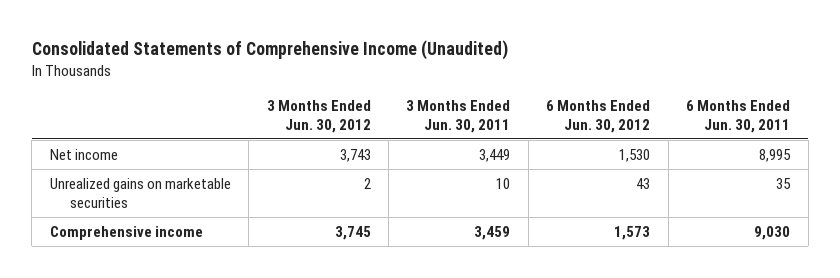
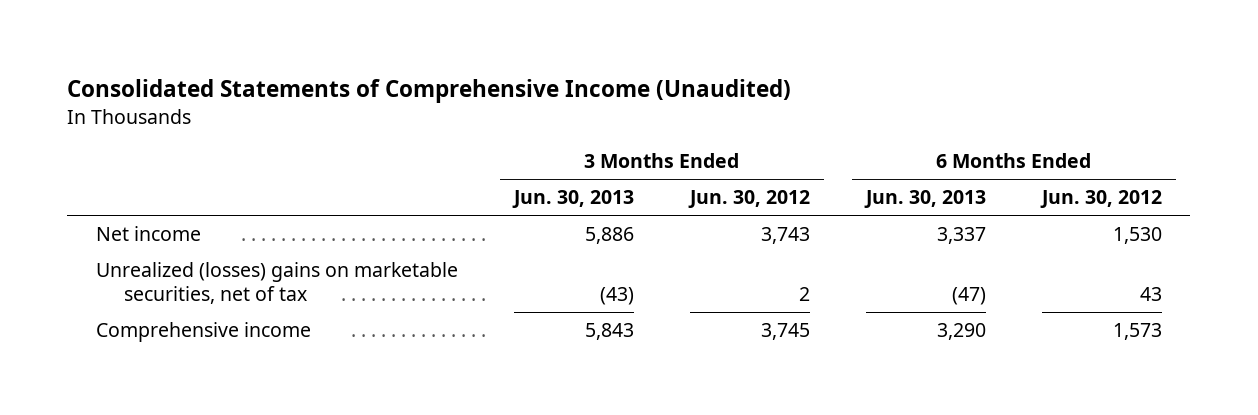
[406,99,511,133] 3 Months Ended Jun. 30, 2011 -> none
[686,99,791,133] 6 Months Ended Jun. 30, 2011 -> none
none -> [511,190,634,209] Jun. 30, 2013
none -> [864,190,987,209] Jun. 30, 2013
[49,177,231,208] Unrealized gains on marketable securities -> [95,262,458,305] Unrealized (losses) gains on marketable securities, net of tax

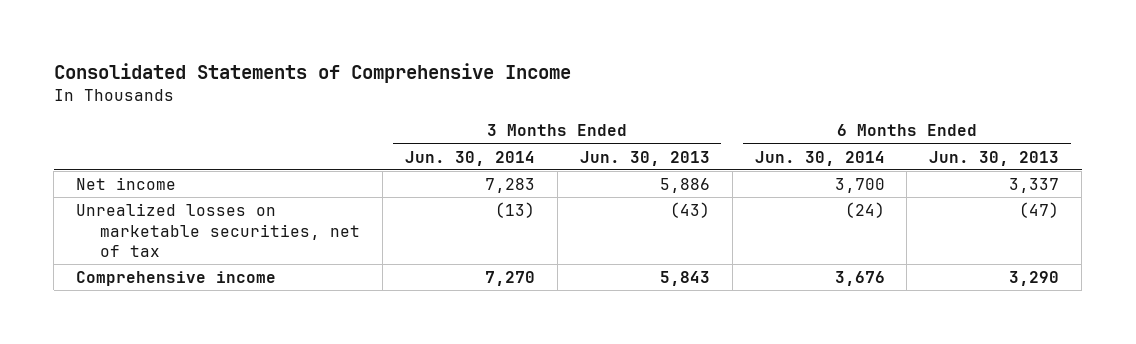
[67,79,792,104] Consolidated Statements of Comprehensive Income (Unaudited) -> [53,62,571,83] Consolidated Statements of Comprehensive Income
[687,190,810,209] Jun. 30, 2012 -> none
[1040,190,1163,209] Jun. 30, 2012 -> none
none -> [404,150,535,166] Jun. 30, 2014
none -> [754,150,885,166] Jun. 30, 2014
[95,262,458,305] Unrealized (losses) gains on marketable securities, net of tax -> [76,203,360,257] Unrealized losses on marketable securities, net of tax

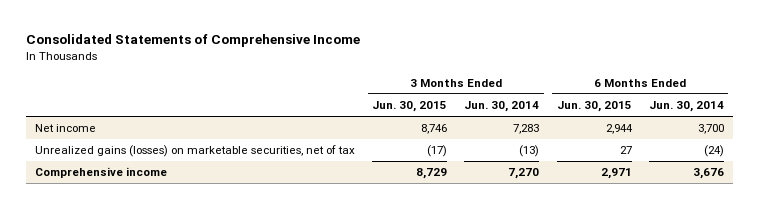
[579,150,710,166] Jun. 30, 2013 -> none
[929,150,1060,166] Jun. 30, 2013 -> none
none -> [372,101,448,113] Jun. 30, 2015
none -> [556,101,632,113] Jun. 30, 2015
[76,203,360,257] Unrealized losses on marketable securities, net of tax -> [34,145,355,158] Unrealized gains (losses) on marketable securities, net of tax

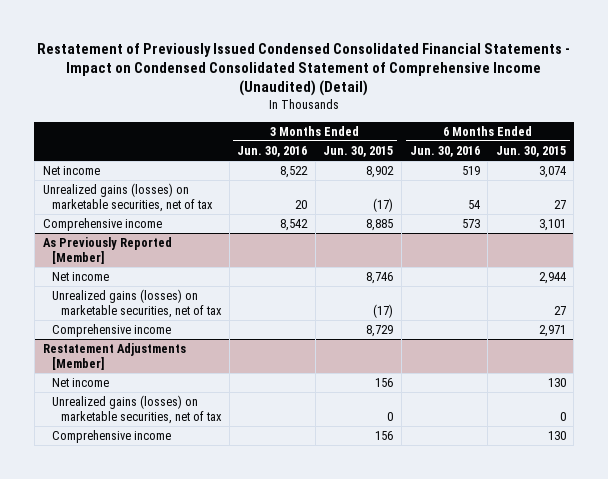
[26,34,361,48] Consolidated Statements of Comprehensive Income -> [37,42,571,97] Restatement of Previously Issued Condensed Consolidated Financial Statements - Impact on Condensed Consolidated Statement of Comprehensive Income (Unaudited) (Detail)
[464,101,540,113] Jun. 30, 2014 -> none
[649,101,725,113] Jun. 30, 2014 -> none
none -> [237,145,308,157] Jun. 30, 2016
none -> [409,145,480,157] Jun. 30, 2016
none -> [42,166,100,176] Net income
none -> [42,183,213,212] Unrealized gains (losses) on marketable securities, net of tax
none -> [42,218,162,232] Comprehensive income
none -> [42,237,172,264] As Previously Reported [Member]
none -> [42,343,186,370] Restatement Adjustments [Member]
none -> [51,378,109,388] Net income
none -> [51,395,223,424] Unrealized gains (losses) on marketable securities, net of tax
none -> [51,430,171,444] Comprehensive income

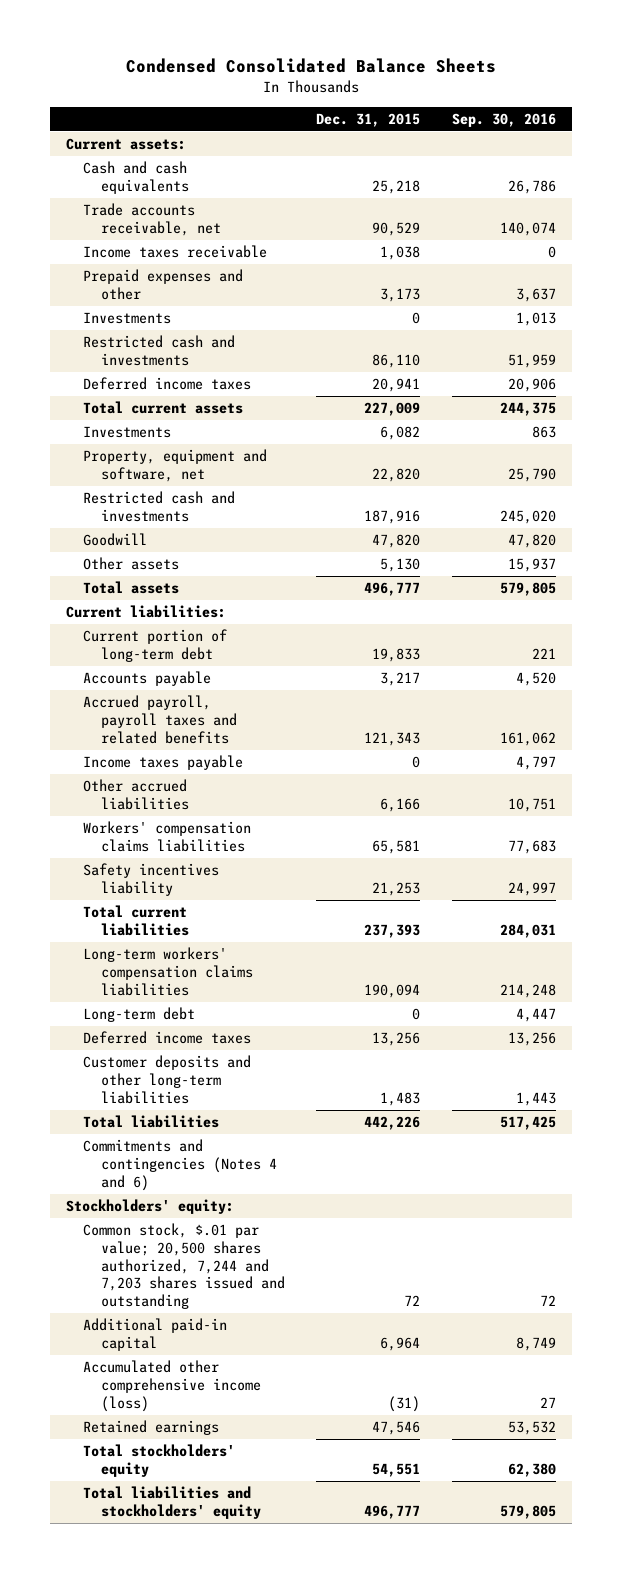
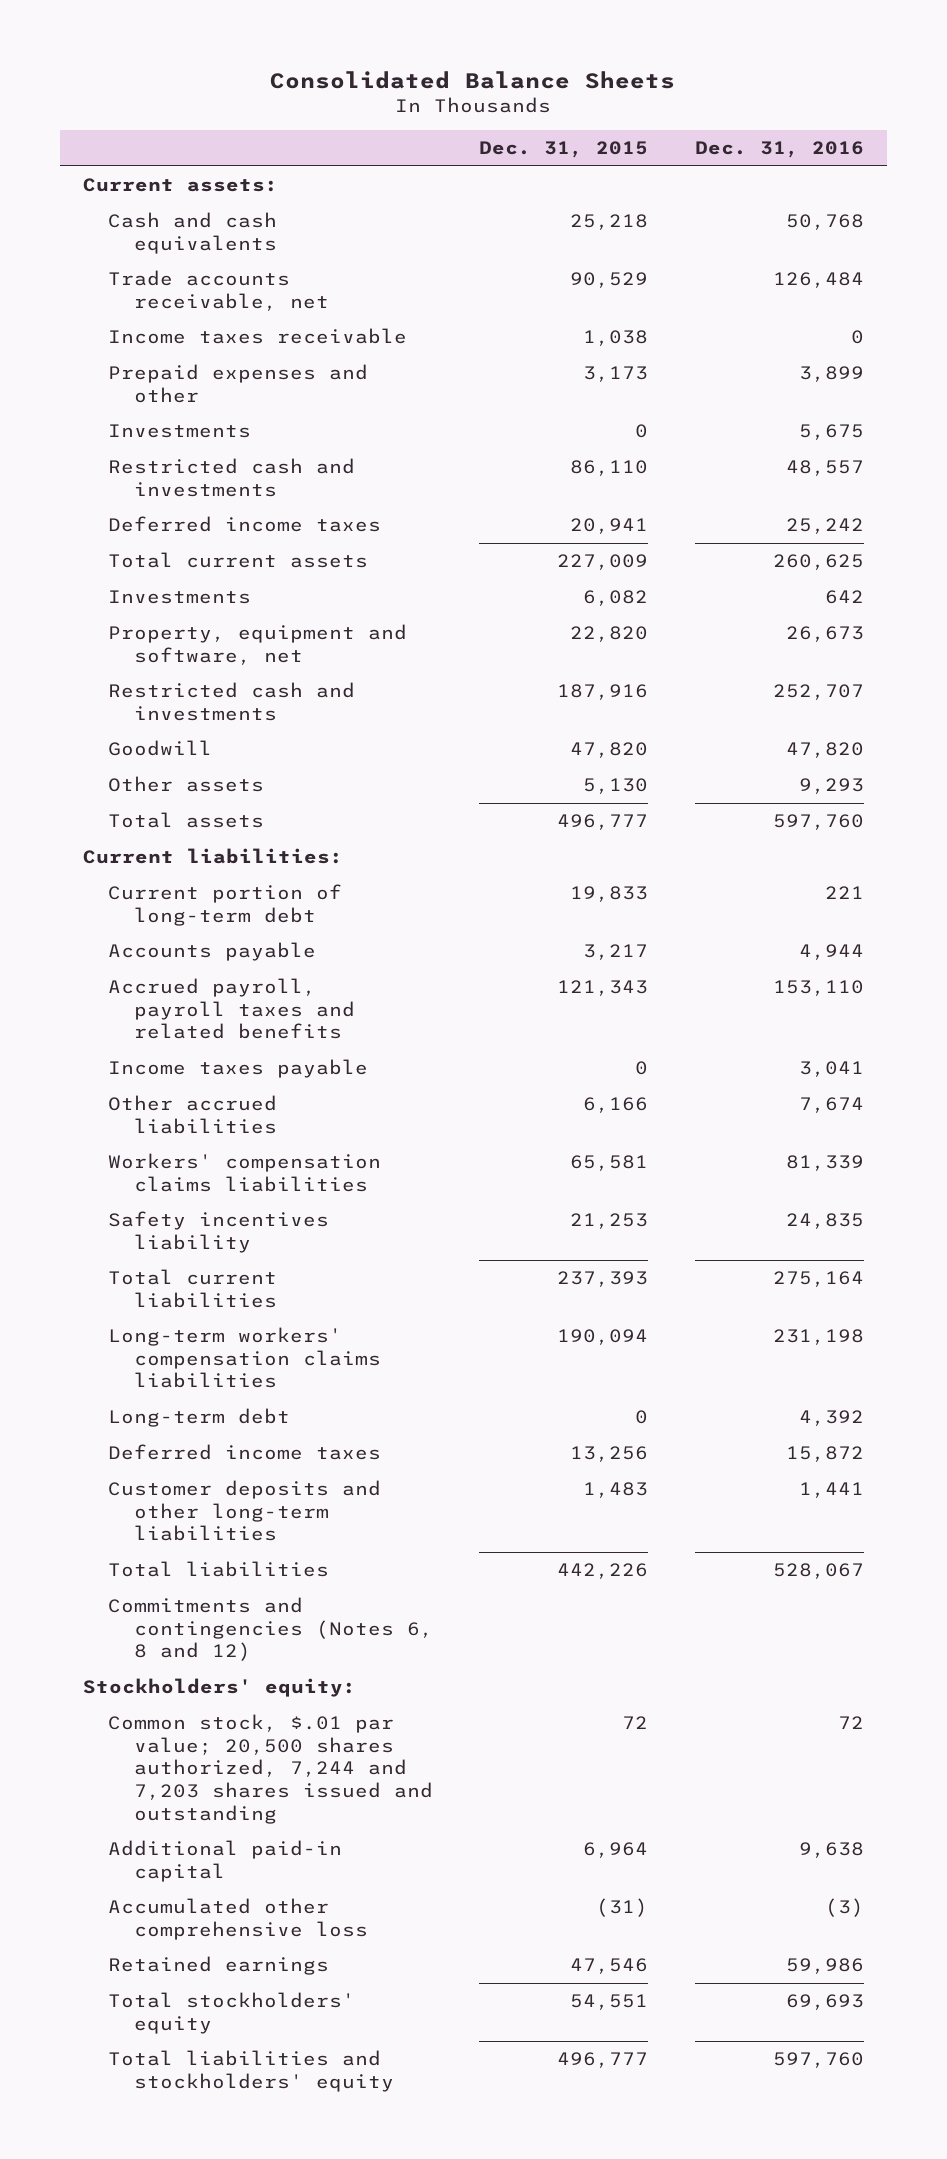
[125,58,496,74] Condensed Consolidated Balance Sheets -> [270,70,676,89] Consolidated Balance Sheets
[452,112,557,127] Sep. 30, 2016 -> none
none -> [694,141,864,159] Dec. 31, 2016
[83,1139,277,1191] Commitments and contingencies (Notes 4 and 6) -> [108,1597,433,1662] Commitments and contingencies (Notes 6, 8 and 12)
[83,1360,261,1412] Accumulated other comprehensive income (loss) -> [108,1898,368,1940] Accumulated other comprehensive loss

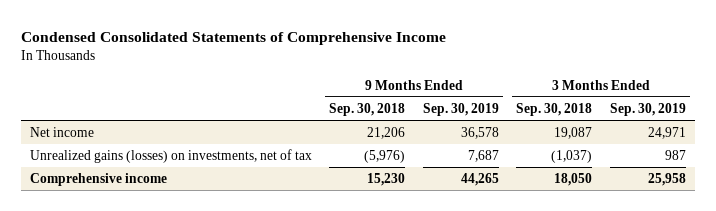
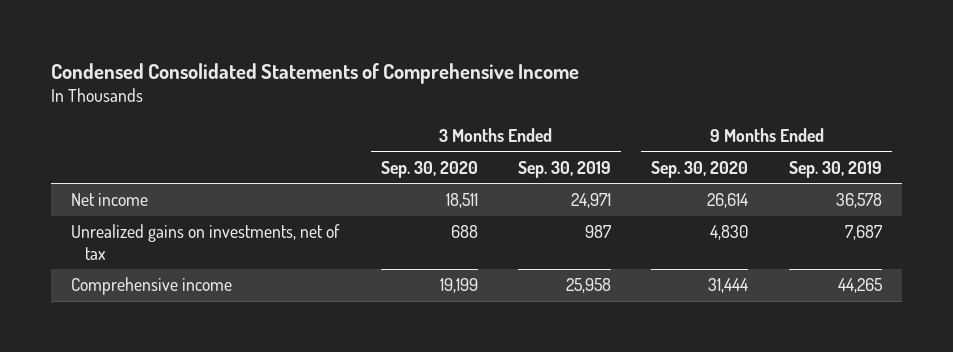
[329,102,406,116] Sep. 30, 2018 -> none
[516,102,593,116] Sep. 30, 2018 -> none
none -> [380,161,478,179] Sep. 30, 2020
none -> [651,161,749,179] Sep. 30, 2020
[29,148,312,163] Unrealized gains (losses) on investments, net of tax -> [71,224,341,260] Unrealized gains on investments, net of tax

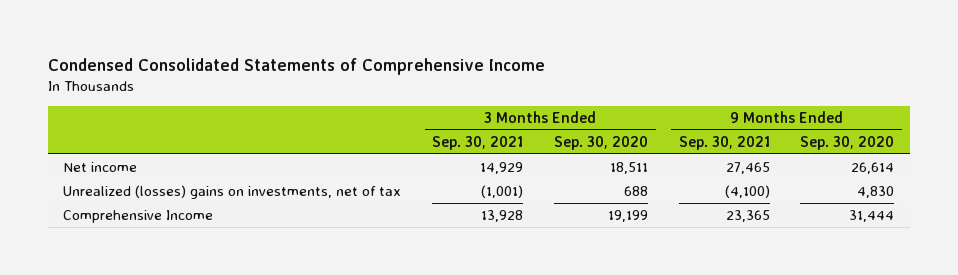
[517,161,611,179] Sep. 30, 2019 -> none
[788,161,882,179] Sep. 30, 2019 -> none
none -> [432,135,524,150] Sep. 30, 2021
none -> [678,135,770,150] Sep. 30, 2021
[71,224,341,260] Unrealized gains on investments, net of tax -> [63,185,402,200] Unrealized (losses) gains on investments, net of tax
[71,277,233,296] Comprehensive income -> [63,210,214,224] Comprehensive Income

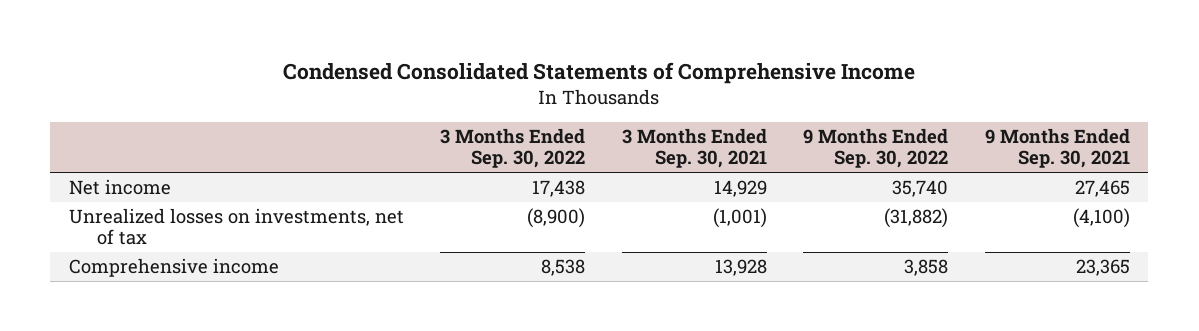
[553,135,648,150] Sep. 30, 2020 -> none
[800,135,895,150] Sep. 30, 2020 -> none
none -> [440,128,586,169] 3 Months Ended Sep. 30, 2022
none -> [803,128,949,169] 9 Months Ended Sep. 30, 2022
[63,185,402,200] Unrealized (losses) gains on investments, net of tax -> [68,208,404,246] Unrealized losses on investments, net of tax
[63,210,214,224] Comprehensive Income -> [68,258,279,278] Comprehensive income

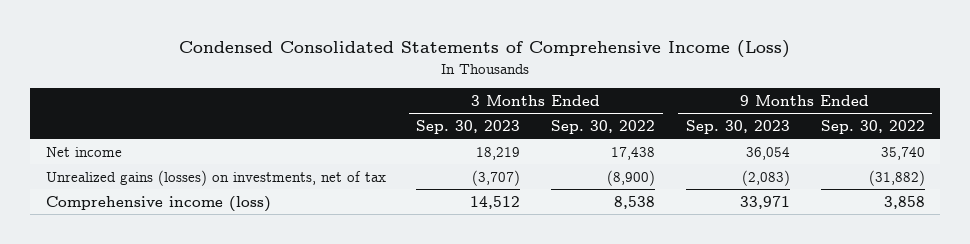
[283,61,916,84] Condensed Consolidated Statements of Comprehensive Income -> [179,40,791,59] Condensed Consolidated Statements of Comprehensive Income (Loss)
[621,128,767,169] 3 Months Ended Sep. 30, 2021 -> none
[984,128,1130,169] 9 Months Ended Sep. 30, 2021 -> none
none -> [416,119,521,134] Sep. 30, 2023
none -> [685,119,790,134] Sep. 30, 2023
[68,208,404,246] Unrealized losses on investments, net of tax -> [45,169,386,186] Unrealized gains (losses) on investments, net of tax
[68,258,279,278] Comprehensive income -> [45,195,271,212] Comprehensive income (loss)

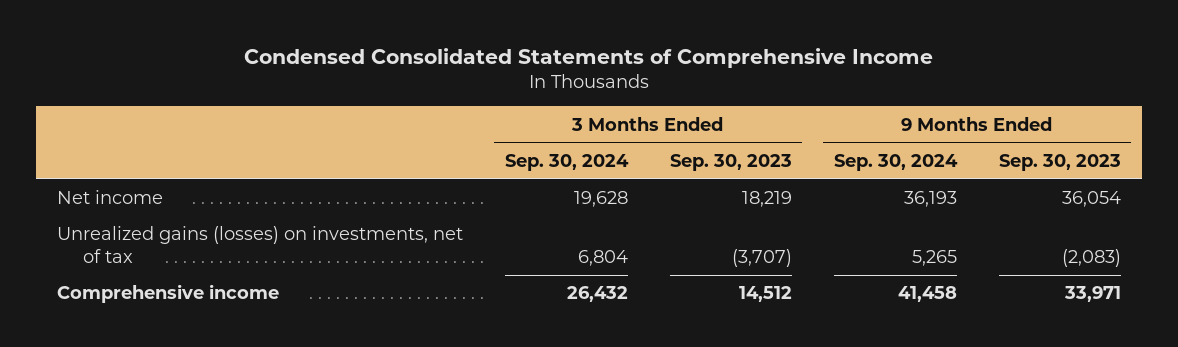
[179,40,791,59] Condensed Consolidated Statements of Comprehensive Income (Loss) -> [243,47,933,68] Condensed Consolidated Statements of Comprehensive Income
[551,119,656,134] Sep. 30, 2022 -> none
[820,119,925,134] Sep. 30, 2022 -> none
none -> [504,153,629,171] Sep. 30, 2024
none -> [833,153,958,171] Sep. 30, 2024
[45,195,271,212] Comprehensive income (loss) -> [56,284,279,304] Comprehensive income

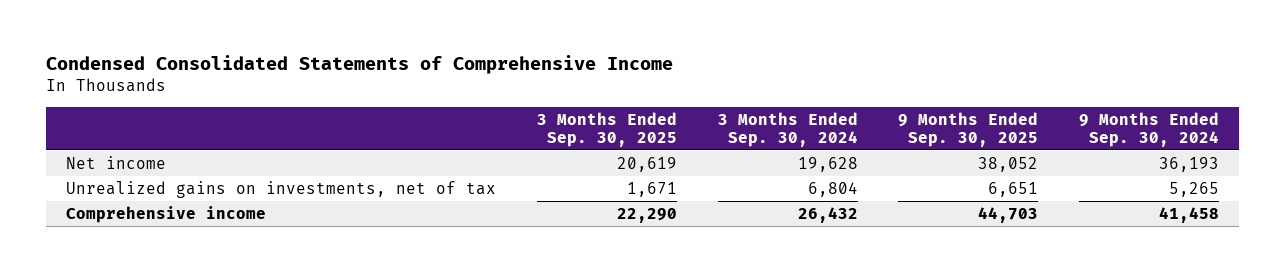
[669,153,792,171] Sep. 30, 2023 -> none
[998,153,1121,171] Sep. 30, 2023 -> none
none -> [537,111,678,148] 3 Months Ended Sep. 30, 2025
none -> [898,111,1039,148] 9 Months Ended Sep. 30, 2025
[56,226,463,264] Unrealized gains (losses) on investments, net of tax -> [66,180,497,198] Unrealized gains on investments, net of tax

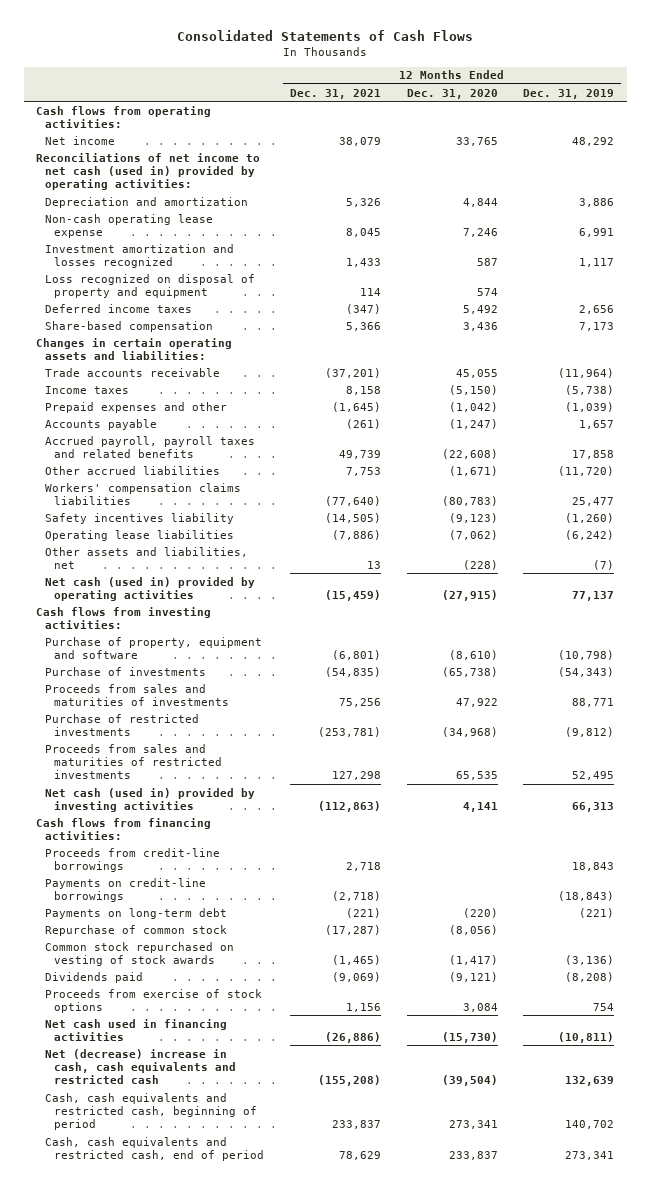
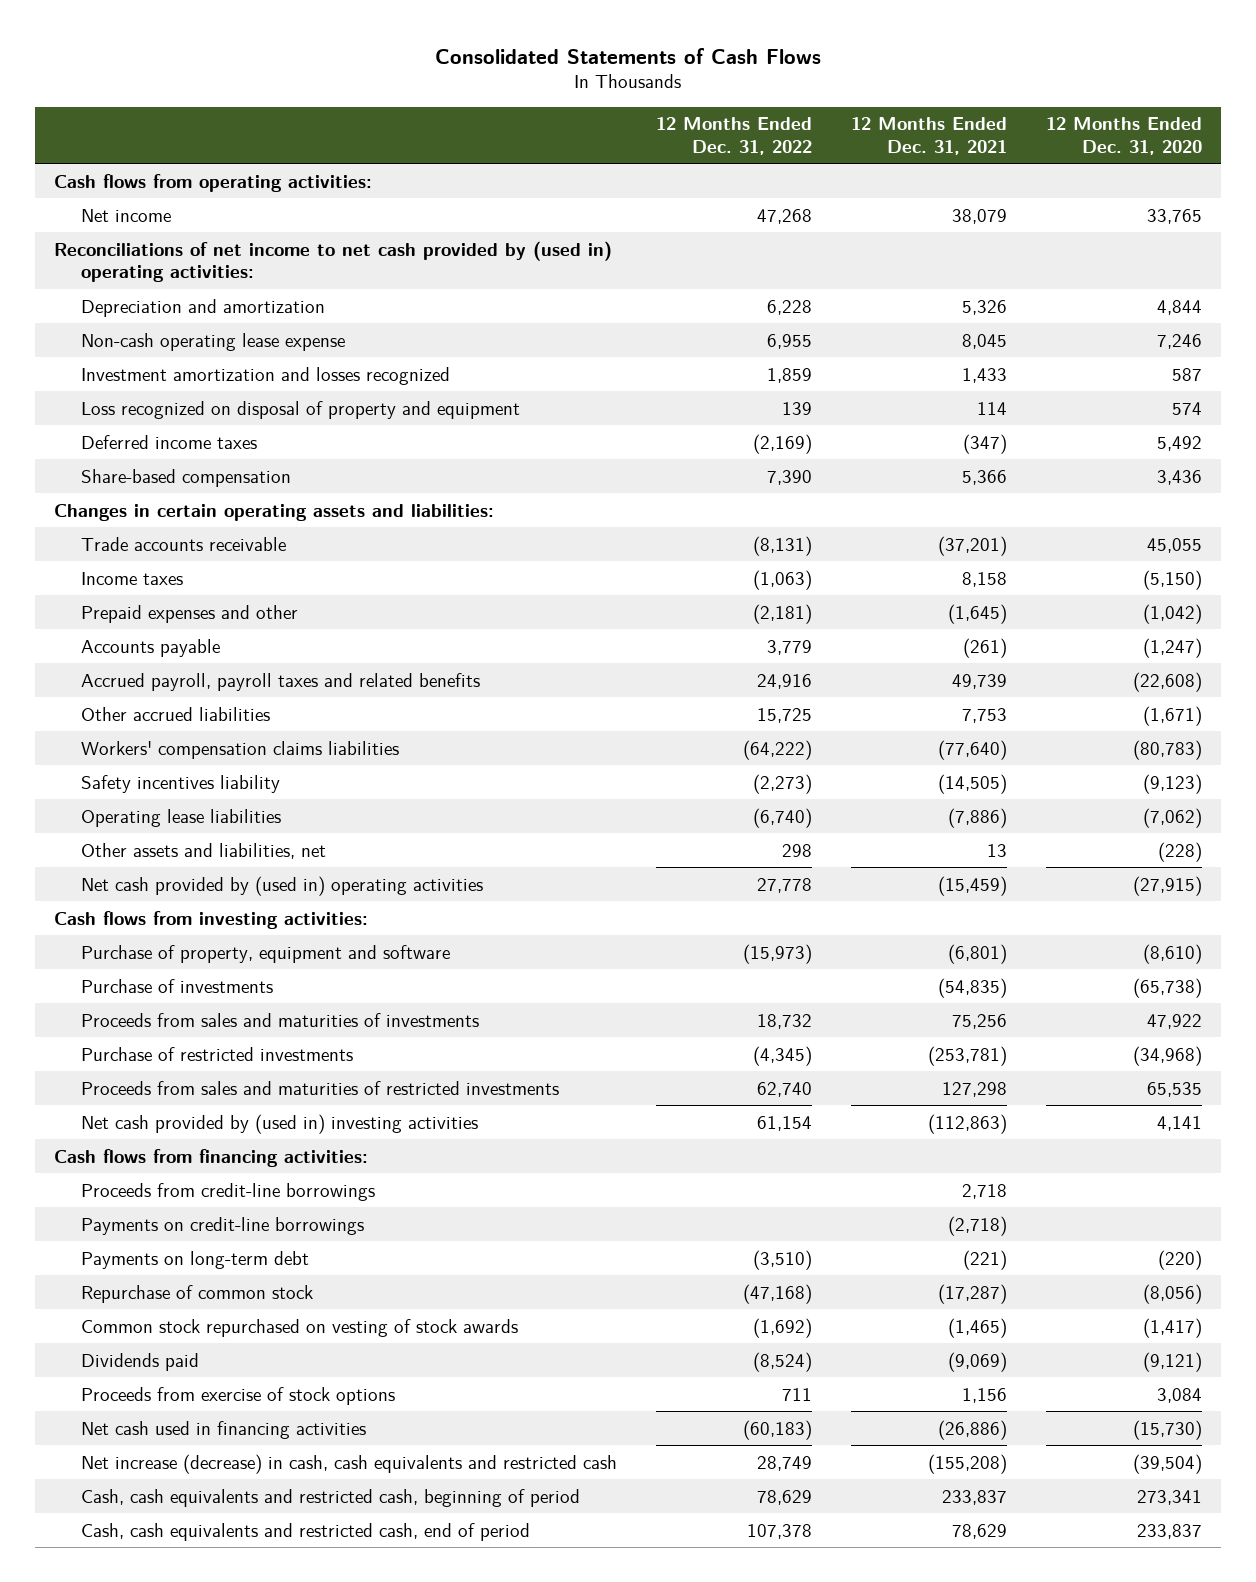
[523,88,615,99] Dec. 31, 2019 -> none
none -> [656,117,813,155] 12 Months Ended Dec. 31, 2022
[36,152,261,191] Reconciliations of net income to net cash (used in) provided by operating activities: -> [54,240,613,282] Reconciliations of net income to net cash provided by (used in) operating activities:
[45,576,256,601] Net cash (used in) provided by operating activities -> [81,875,484,896] Net cash provided by (used in) operating activities
[45,787,256,812] Net cash (used in) provided by investing activities -> [81,1113,479,1134] Net cash provided by (used in) investing activities
[45,1048,237,1085] Net (decrease) increase in cash, cash equivalents and restricted cash -> [81,1453,618,1474] Net increase (decrease) in cash, cash equivalents and restricted cash

